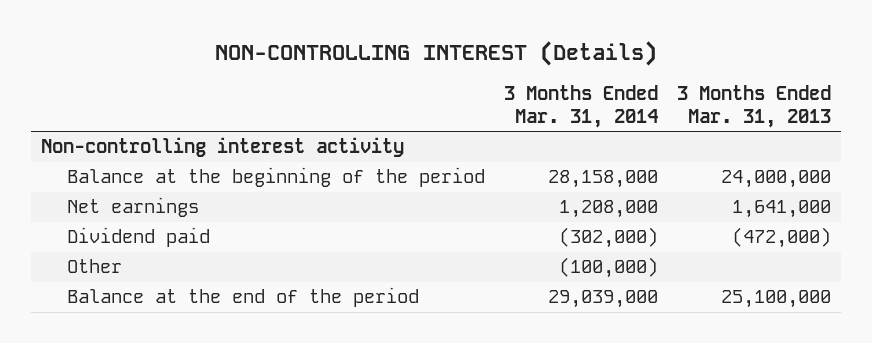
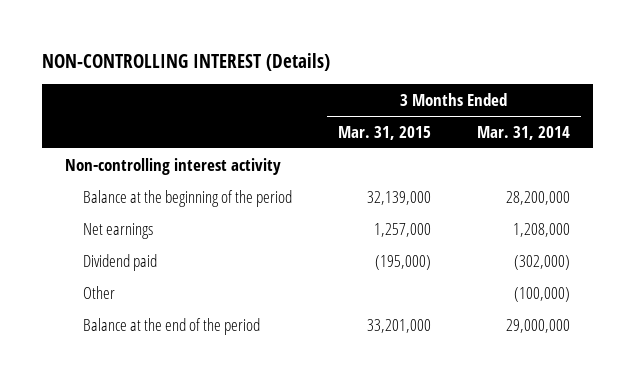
[677,85,832,128] 3 Months Ended Mar. 31, 2013 -> none
none -> [338,125,432,140] Mar. 31, 2015
[548,170,659,189] 28,158,000 -> [505,190,570,205] 28,200,000
[548,290,659,309] 29,039,000 -> [505,318,570,333] 29,000,000

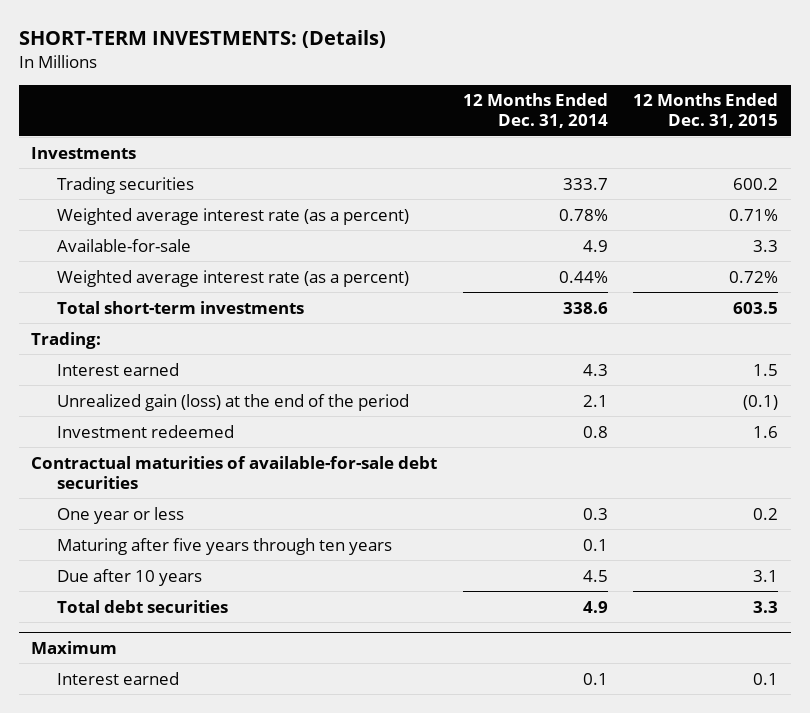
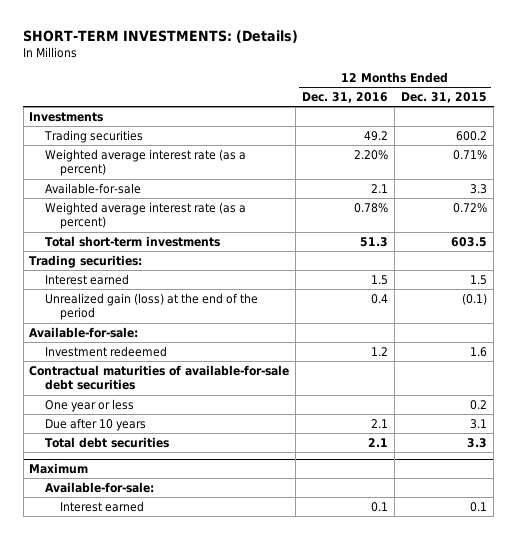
[462,93,608,129] 12 Months Ended Dec. 31, 2014 -> none
none -> [302,92,389,104] Dec. 31, 2016
[31,331,102,349] Trading: -> [29,254,143,268] Trading securities:
none -> [29,326,139,338] Available-for-sale:
[57,537,393,555] Maturing after five years through ten years -> none
none -> [44,481,154,493] Available-for-sale:

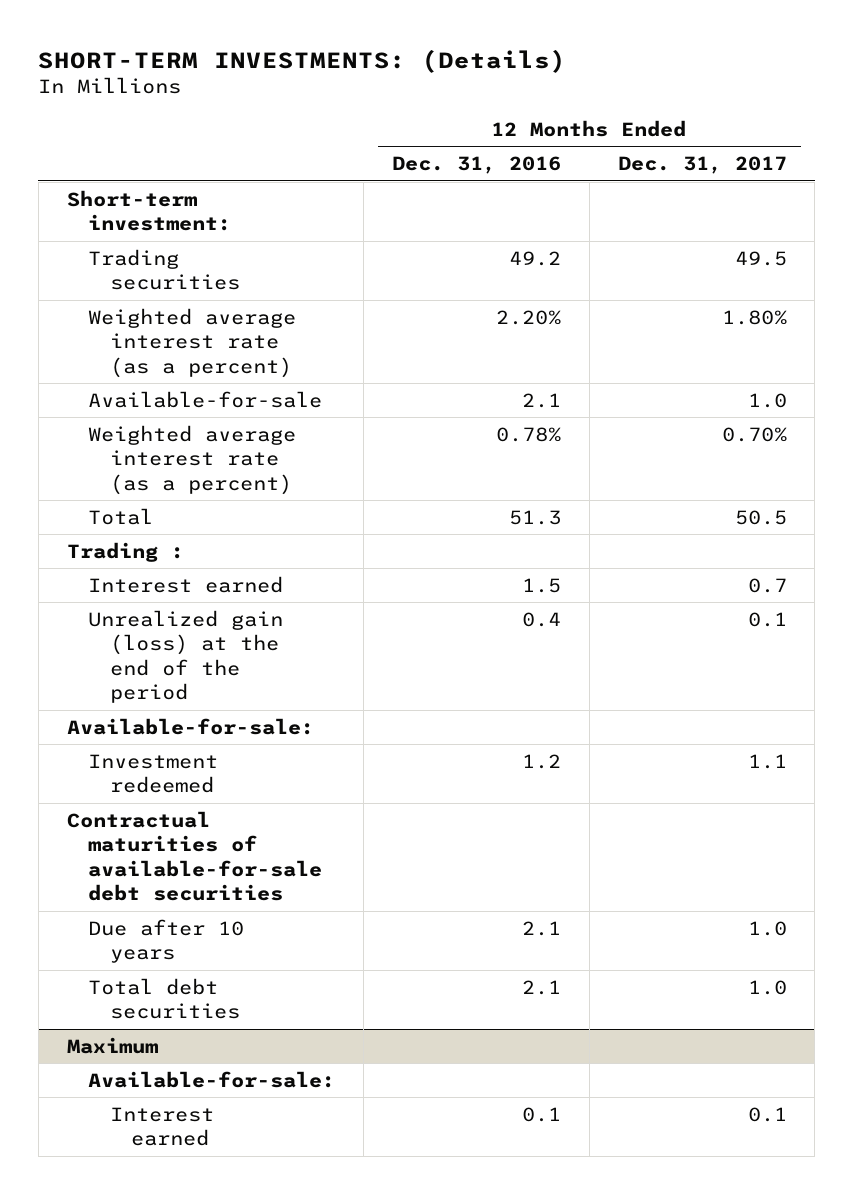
[401,92,488,104] Dec. 31, 2015 -> none
none -> [617,156,787,175] Dec. 31, 2017
[29,111,104,122] Investments -> [66,189,232,232] Short-term investment:
[44,235,220,247] Total short-term investments -> [88,507,154,525] Total
[29,254,143,268] Trading securities: -> [66,541,184,562] Trading :
[44,398,134,412] One year or less -> none

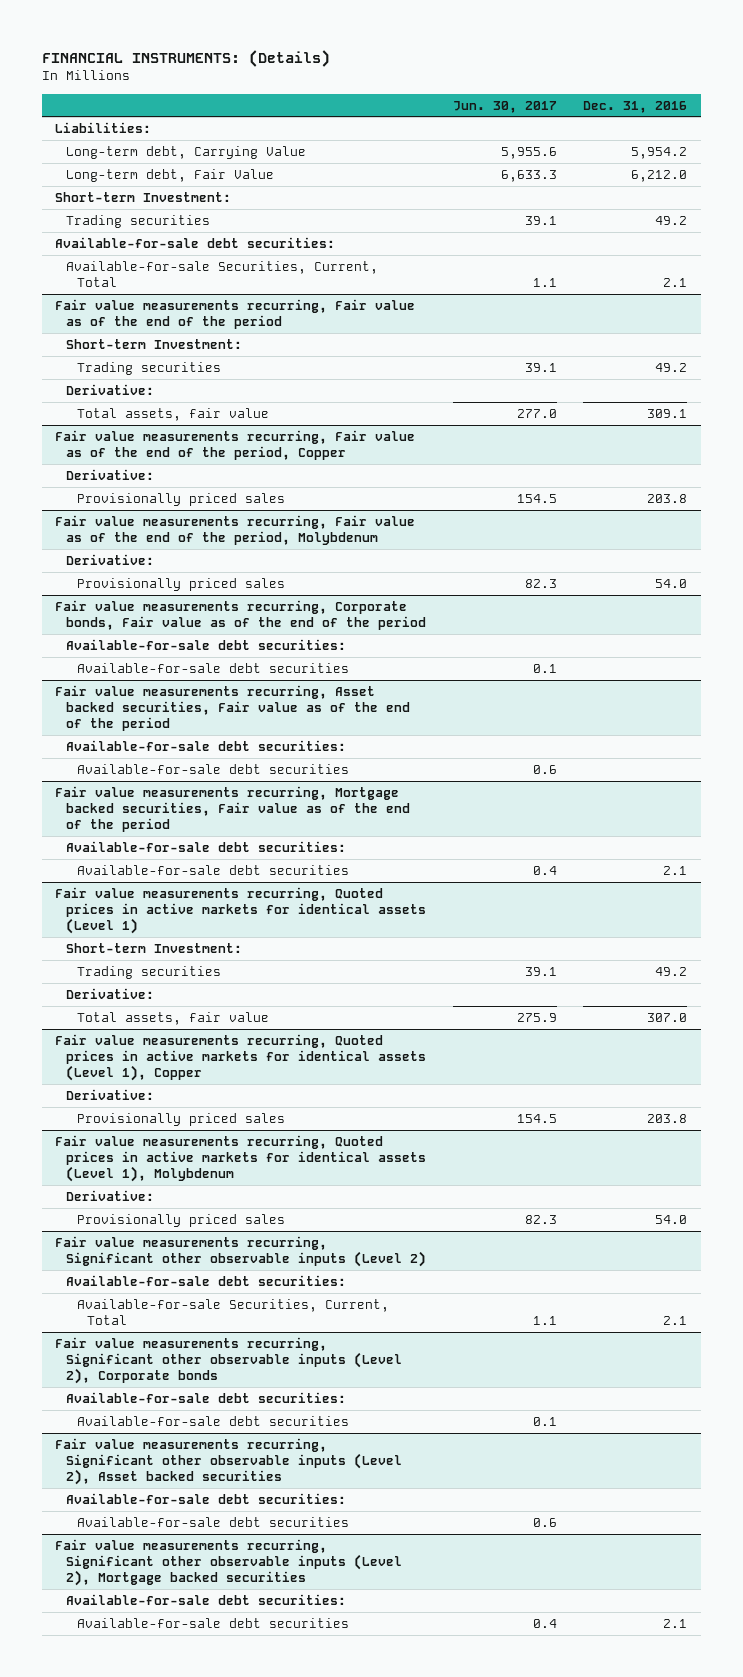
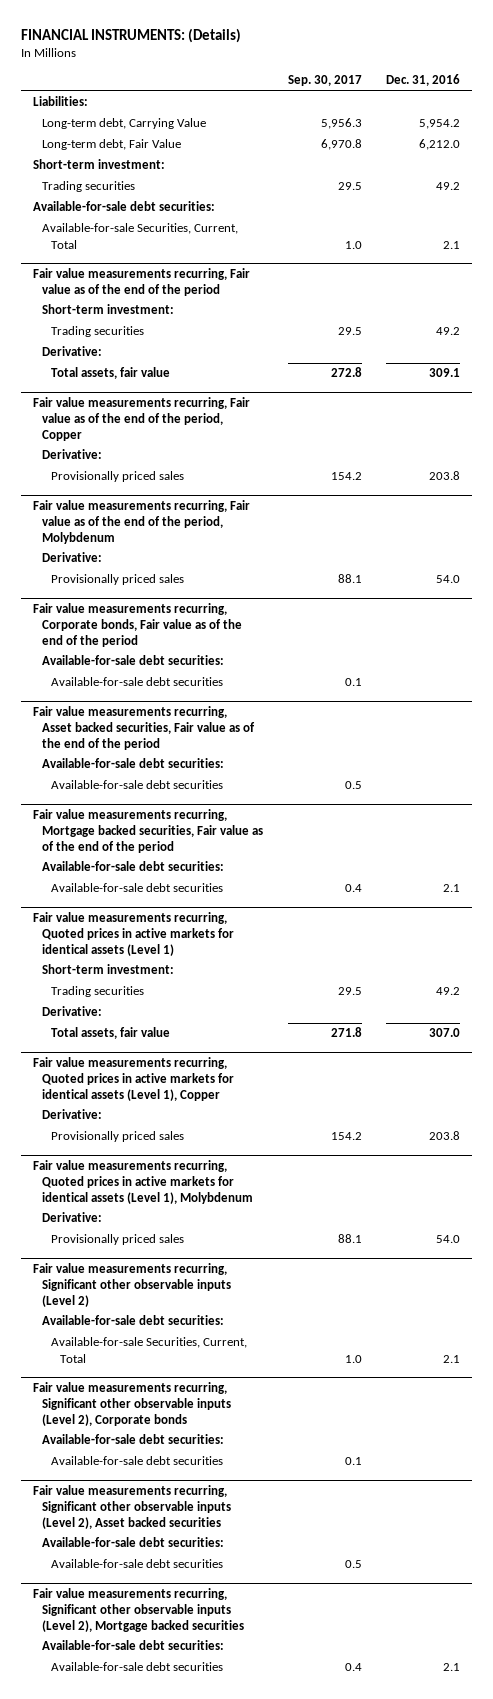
[452,100,557,113] Jun. 30, 2017 -> none
none -> [287,75,362,87] Sep. 30, 2017
[55,191,232,202] Short-term Investment: -> [33,159,166,170] Short-term investment:
[66,338,243,349] Short-term Investment: -> [41,304,174,315] Short-term investment:
[66,942,243,953] Short-term Investment: -> [41,964,174,975] Short-term investment:

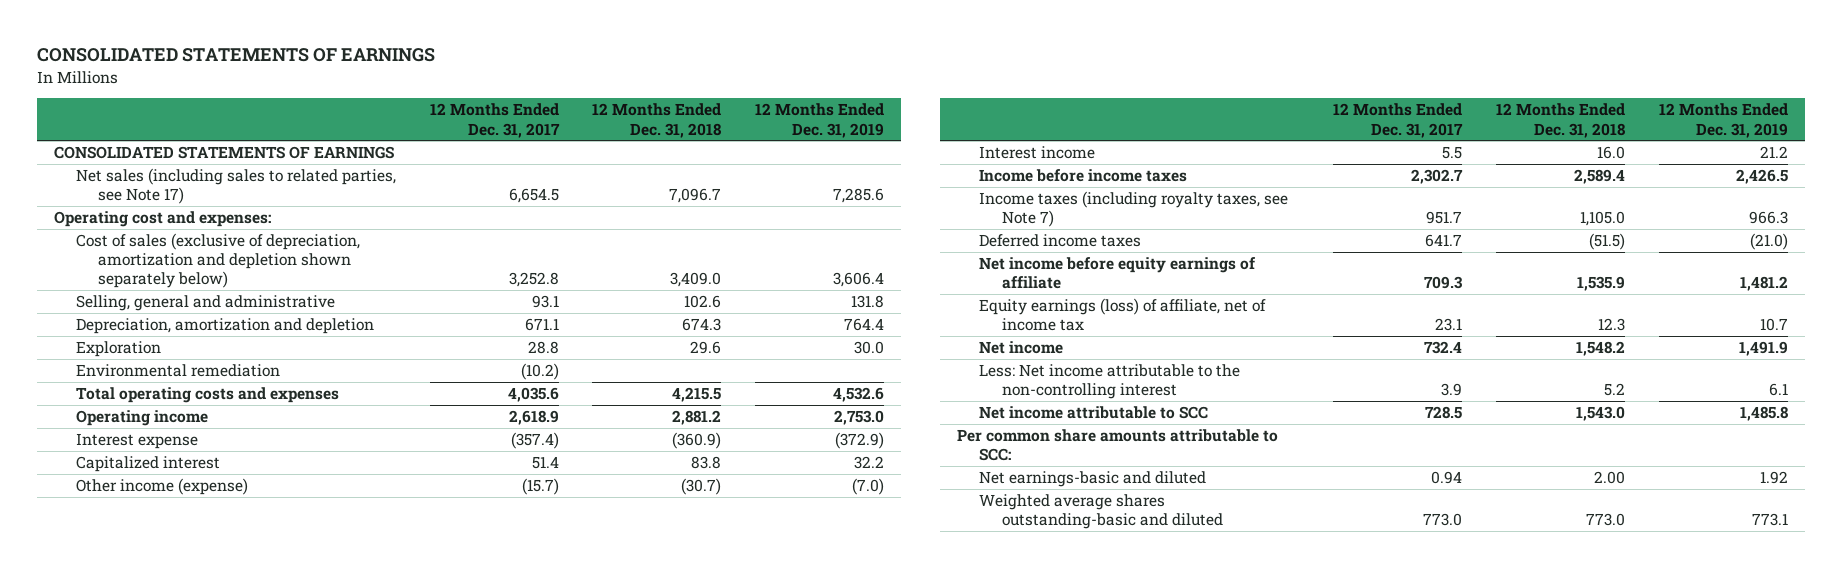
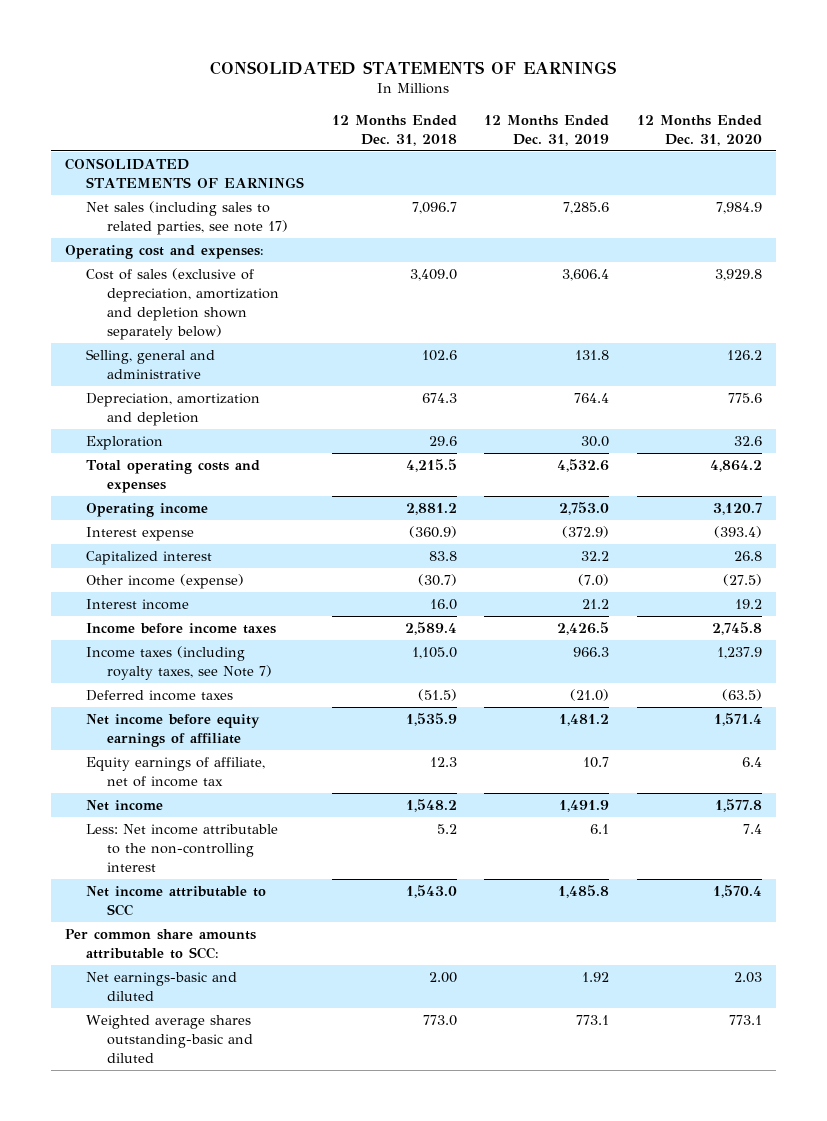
[429,103,560,138] 12 Months Ended Dec. 31, 2017 -> none
none -> [637,114,763,146] 12 Months Ended Dec. 31, 2020
[75,168,396,205] Net sales (including sales to related parties, see Note 17) -> [85,200,289,235] Net sales (including sales to related parties, see note 17)
[75,364,280,378] Environmental remediation -> none
[979,298,1267,332] Equity earnings (loss) of affiliate, net of income tax -> [85,756,265,787] Equity earnings of affiliate, net of income tax

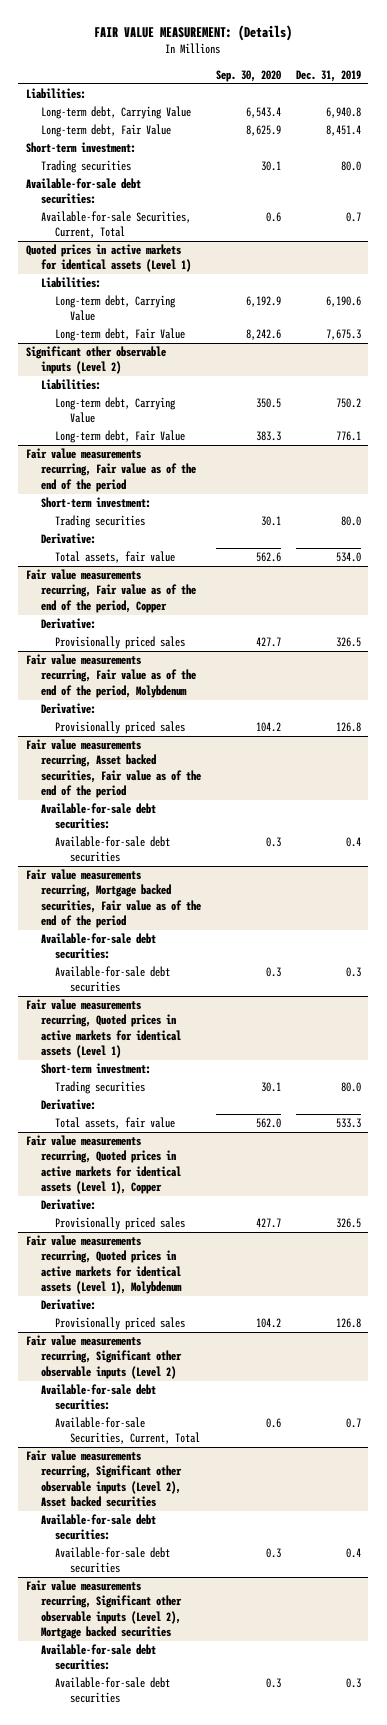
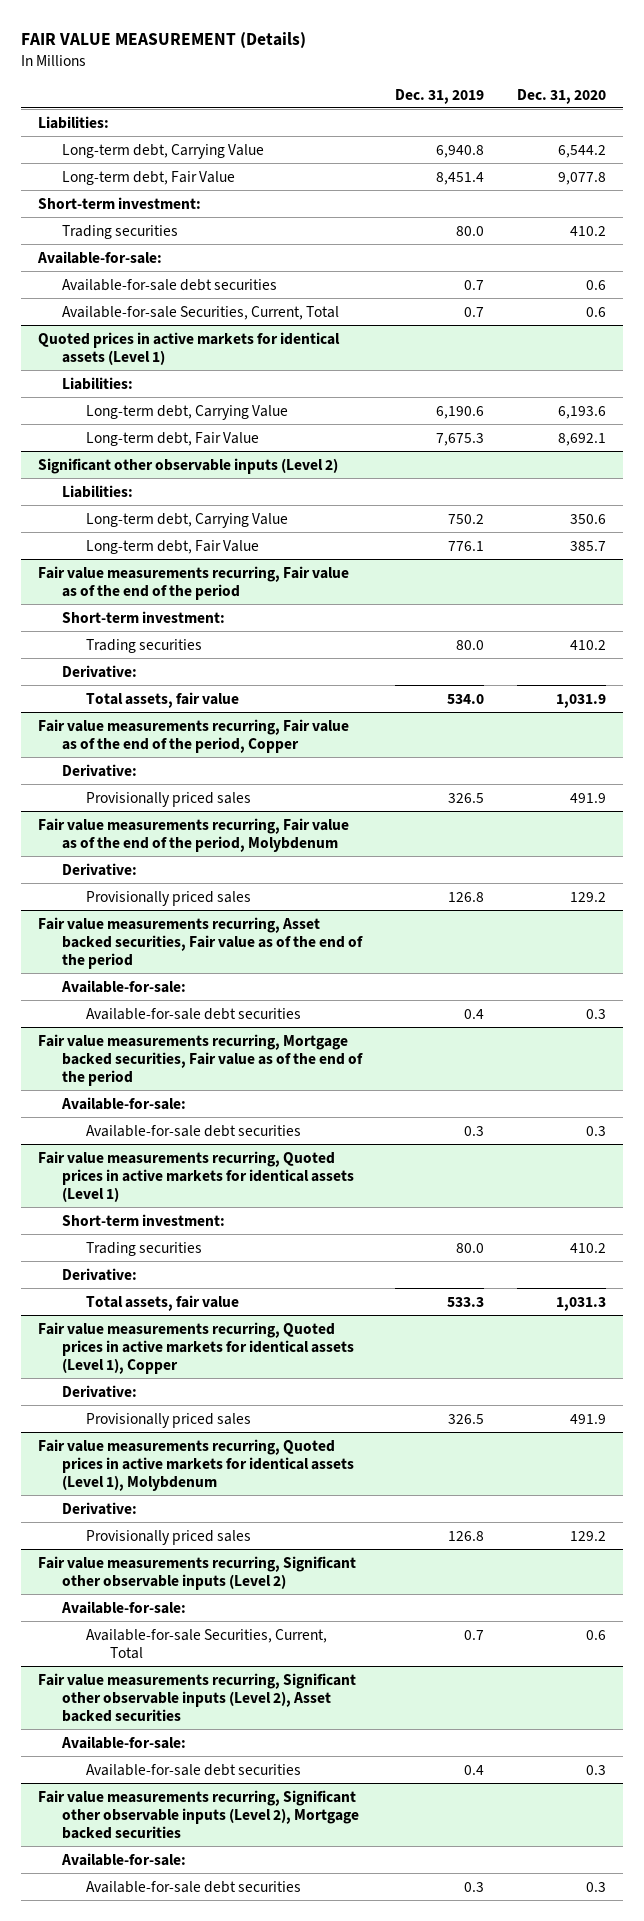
[94,25,293,42] FAIR VALUE MEASUREMENT: (Details) -> [21,32,307,49] FAIR VALUE MEASUREMENT (Details)
[215,69,281,82] Sep. 30, 2020 -> none
none -> [517,88,607,104] Dec. 31, 2020
[25,178,141,205] Available-for-sale debt securities: -> [36,250,162,264] Available-for-sale:
none -> [61,278,277,291] Available-for-sale debt securities
[40,803,156,830] Available-for-sale debt securities: -> [60,979,186,993] Available-for-sale:
[40,933,156,960] Available-for-sale debt securities: -> [60,1096,186,1110] Available-for-sale:
[40,1384,156,1411] Available-for-sale debt securities: -> [60,1600,186,1614] Available-for-sale:
[40,1514,156,1541] Available-for-sale debt securities: -> [60,1735,186,1749] Available-for-sale:
[40,1644,156,1671] Available-for-sale debt securities: -> [60,1852,186,1866] Available-for-sale:

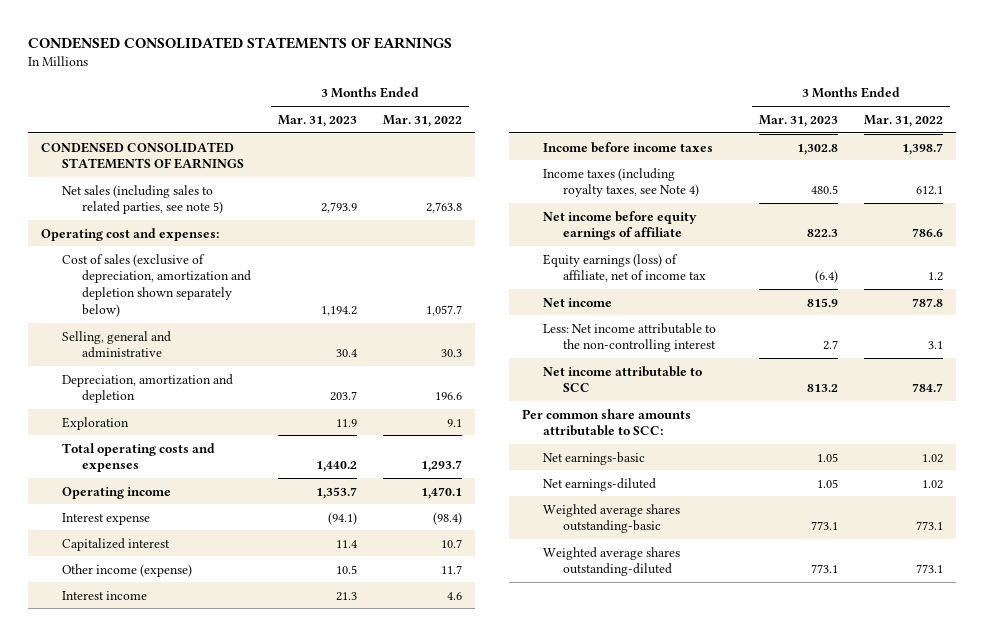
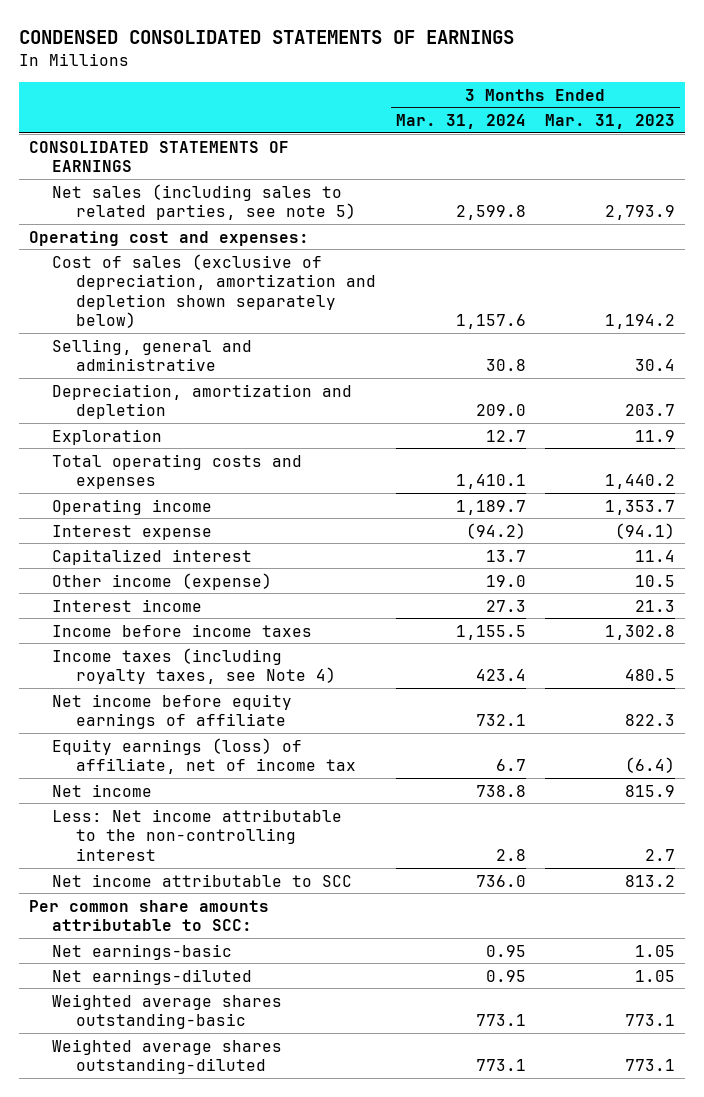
[382,114,462,127] Mar. 31, 2022 -> none
none -> [395,114,526,130] Mar. 31, 2024
[40,141,244,170] CONDENSED CONSOLIDATED STATEMENTS OF EARNINGS -> [28,140,289,173] CONSOLIDATED STATEMENTS OF EARNINGS

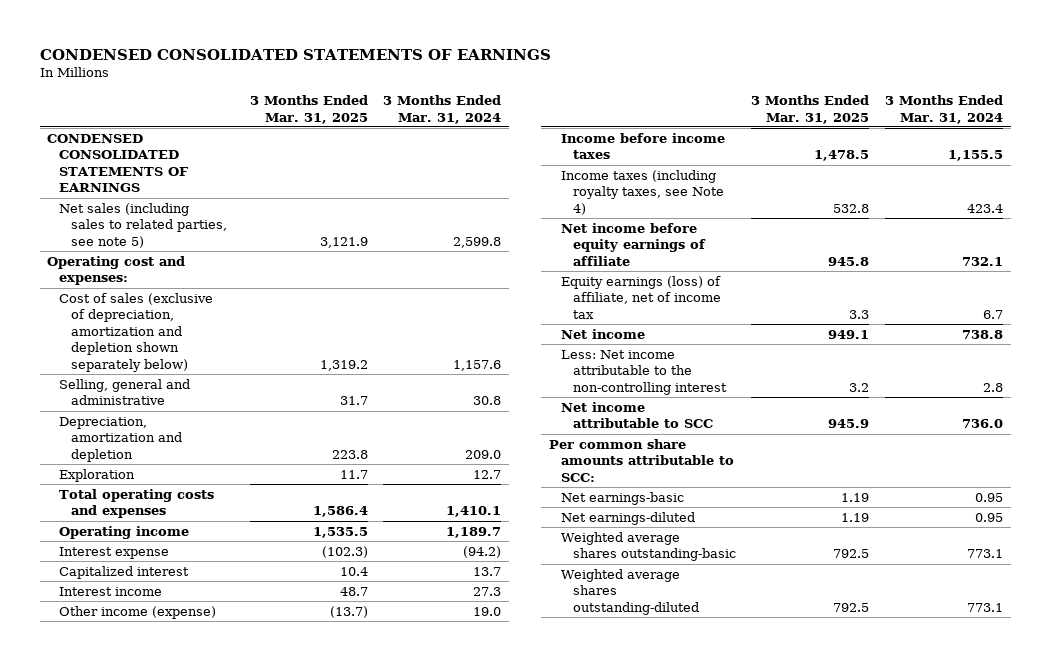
[545,114,676,130] Mar. 31, 2023 -> none
none -> [249,95,368,124] 3 Months Ended Mar. 31, 2025
[28,140,289,173] CONSOLIDATED STATEMENTS OF EARNINGS -> [47,133,190,193] CONDENSED CONSOLIDATED STATEMENTS OF EARNINGS
[52,572,273,590] Other income (expense) -> [59,605,217,619] Other income (expense)

